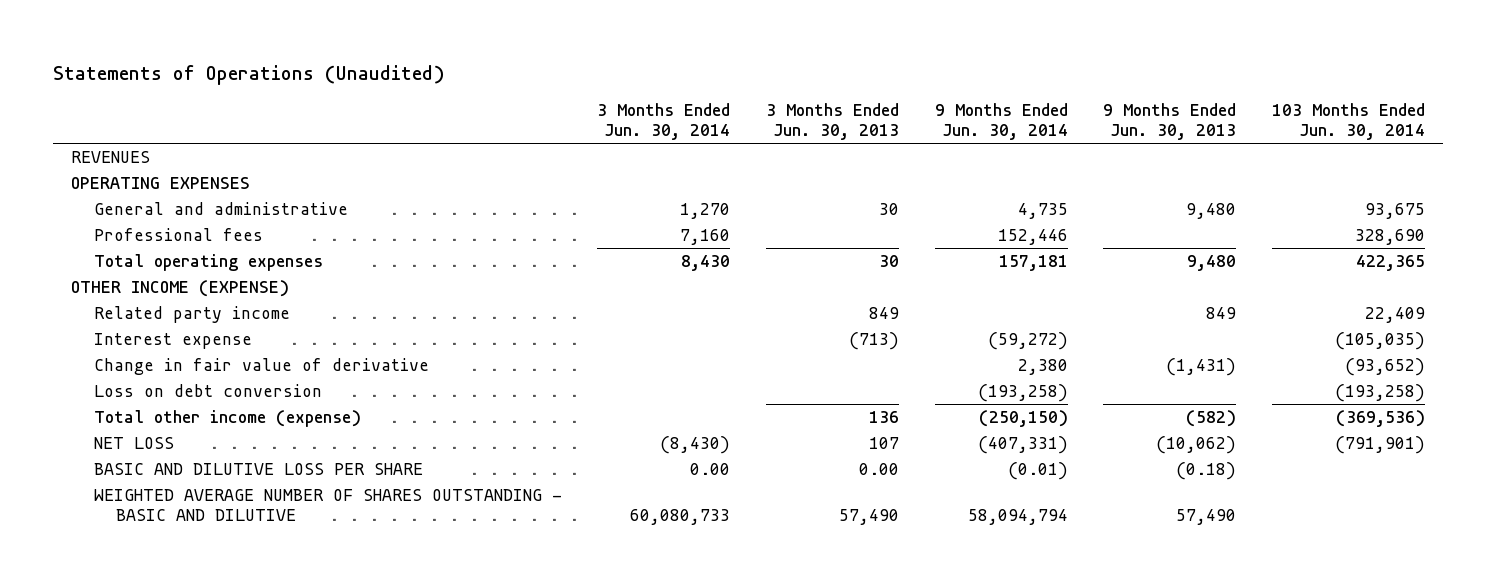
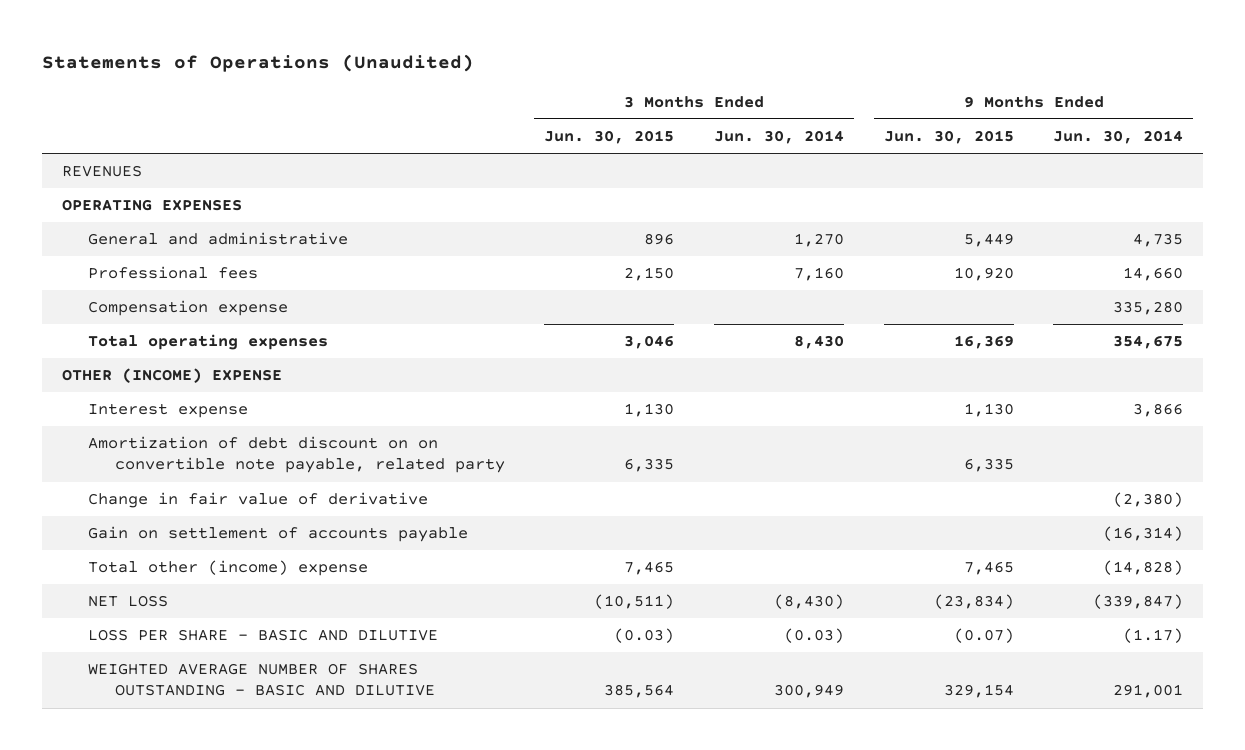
[765,103,899,141] 3 Months Ended Jun. 30, 2013 -> none
[1103,103,1237,141] 9 Months Ended Jun. 30, 2013 -> none
[1271,103,1425,141] 103 Months Ended Jun. 30, 2014 -> none
none -> [544,129,675,144] Jun. 30, 2015
none -> [883,129,1014,144] Jun. 30, 2015
[93,305,290,323] Related party income -> none
[93,383,322,397] Loss on debt conversion -> none
[997,228,1068,245] 152,446 -> [1123,267,1184,282] 14,660
none -> [88,300,289,317] Compensation expense
[998,254,1068,271] 157,181 -> [1113,335,1184,350] 354,675
[70,279,289,297] OTHER INCOME (EXPENSE) -> [61,368,282,384] OTHER (INCOME) EXPENSE
[987,331,1068,350] (59,272) -> [1133,403,1184,418] 3,866
none -> [88,436,505,474] Amortization of debt discount on on convertible note payable, related party
[1017,358,1068,375] 2,380 -> [1113,492,1184,508] (2,380)
none -> [88,526,469,543] Gain on settlement of accounts payable
[93,409,361,427] Total other income (expense) -> [88,560,369,577] Total other (income) expense
[978,409,1068,427] (250,150) -> [1103,560,1184,576] (14,828)
[977,435,1068,454] (407,331) -> [1093,594,1184,610] (339,847)
[93,462,423,475] BASIC AND DILUTIVE LOSS PER SHARE -> [88,629,439,642] LOSS PER SHARE - BASIC AND DILUTIVE
[690,462,731,475] 0.00 -> [784,628,845,644] (0.03)
[1007,461,1068,480] (0.01) -> [1123,628,1184,644] (1.17)
[630,509,731,526] 60,080,733 -> [774,684,845,699] 300,949
[967,509,1068,526] 58,094,794 -> [1113,684,1184,699] 291,001

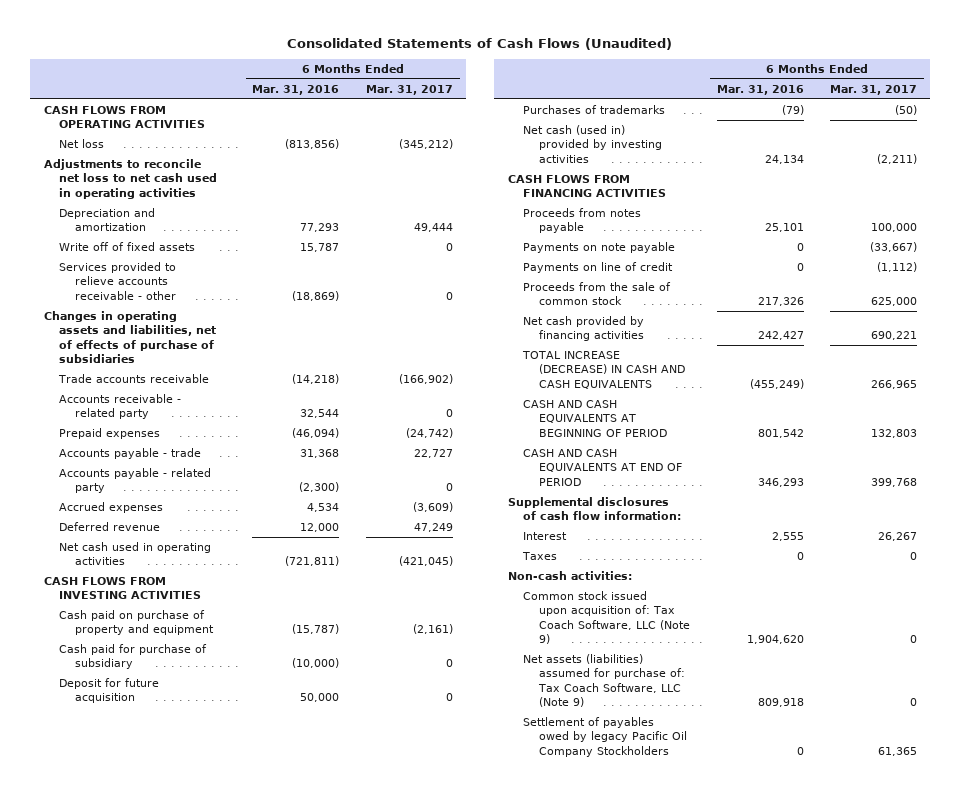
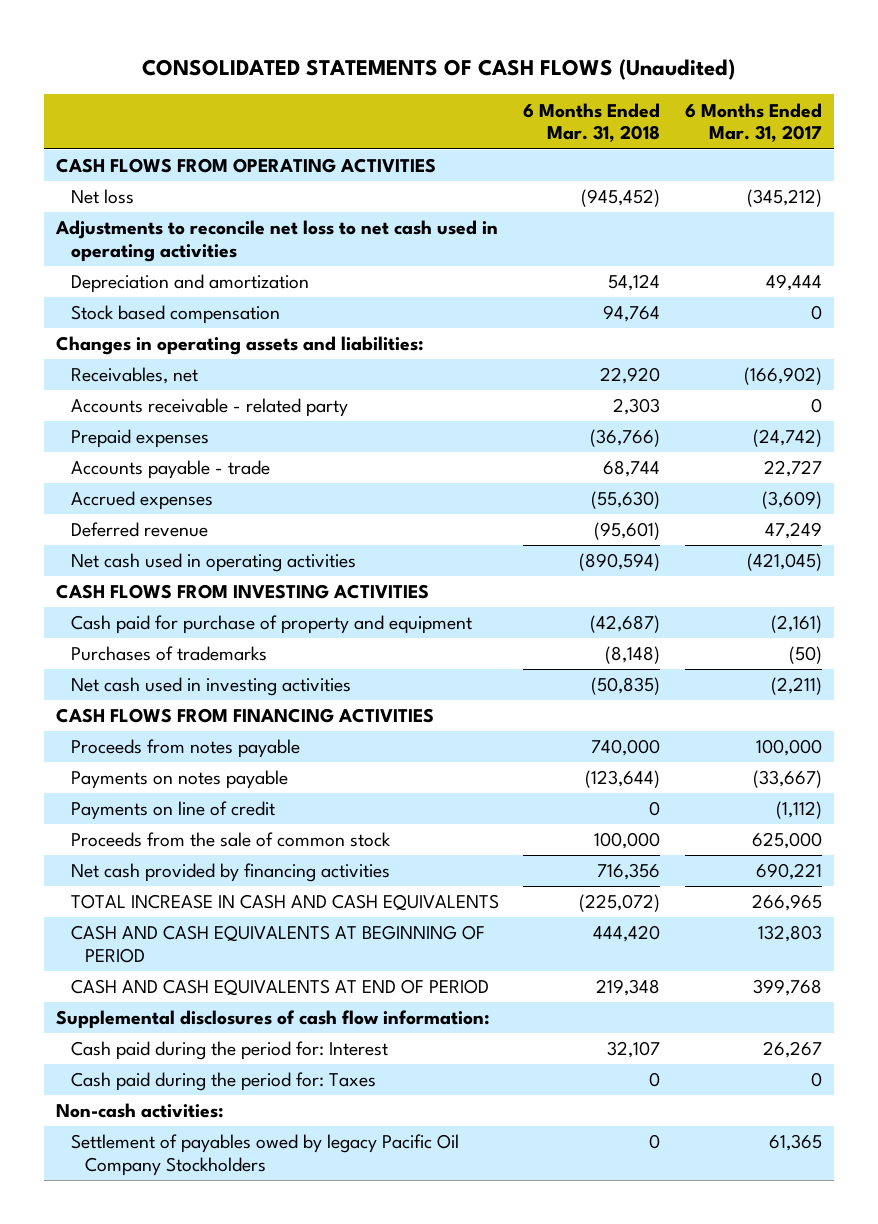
[287,37,673,50] Consolidated Statements of Cash Flows (Unaudited) -> [142,58,736,80] CONSOLIDATED STATEMENTS OF CASH FLOWS (Unaudited)
[252,84,340,95] Mar. 31, 2016 -> none
none -> [523,102,661,143] 6 Months Ended Mar. 31, 2018
[59,241,196,251] Write off of fixed assets -> none
[59,261,177,300] Services provided to relieve accounts receivable - other -> none
none -> [70,305,280,325] Stock based compensation
[43,310,217,364] Changes in operating assets and liabilities, net of effects of purchase of subsidiaries -> [56,336,425,356] Changes in operating assets and liabilities:
[58,373,210,383] Trade accounts receivable -> [70,367,198,385] Receivables, net
[59,467,212,494] Accounts payable - related party -> none
[59,643,208,670] Cash paid for purchase of subsidiary -> none
[59,677,160,704] Deposit for future acquisition -> none
[59,609,214,636] Cash paid on purchase of property and equipment -> [70,615,472,635] Cash paid for purchase of property and equipment
[523,124,662,163] Net cash (used in) provided by investing activities -> [70,677,351,697] Net cash used in investing activities
[523,241,676,253] Payments on note payable -> [70,770,288,790] Payments on notes payable
[522,350,685,389] TOTAL INCREASE (DECREASE) IN CASH AND CASH EQUIVALENTS -> [70,894,499,912] TOTAL INCREASE IN CASH AND CASH EQUIVALENTS
[523,531,568,540] Interest -> [70,1041,388,1061] Cash paid during the period for: Interest
[522,551,558,560] Taxes -> [70,1072,376,1092] Cash paid during the period for: Taxes
[523,590,690,645] Common stock issued upon acquisition of: Tax Coach Software, LLC (Note 9) -> none
[523,653,685,708] Net assets (liabilities) assumed for purchase of: Tax Coach Software, LLC (Note 9) -> none

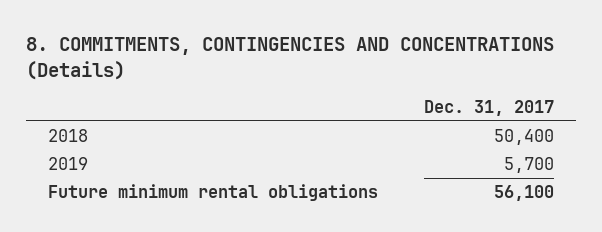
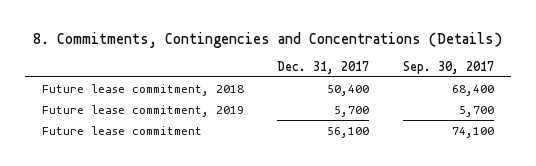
[25,37,554,80] 8. COMMITMENTS, CONTINGENCIES AND CONCENTRATIONS (Details) -> [32,31,502,48] 8. Commitments, Contingencies and Concentrations (Details)
none -> [403,60,495,74] Sep. 30, 2017
[48,128,89,142] 2018 -> [41,83,244,96] Future lease commitment, 2018
[48,156,89,170] 2019 -> [41,104,244,117] Future lease commitment, 2019
[48,183,379,201] Future minimum rental obligations -> [41,125,202,135] Future lease commitment

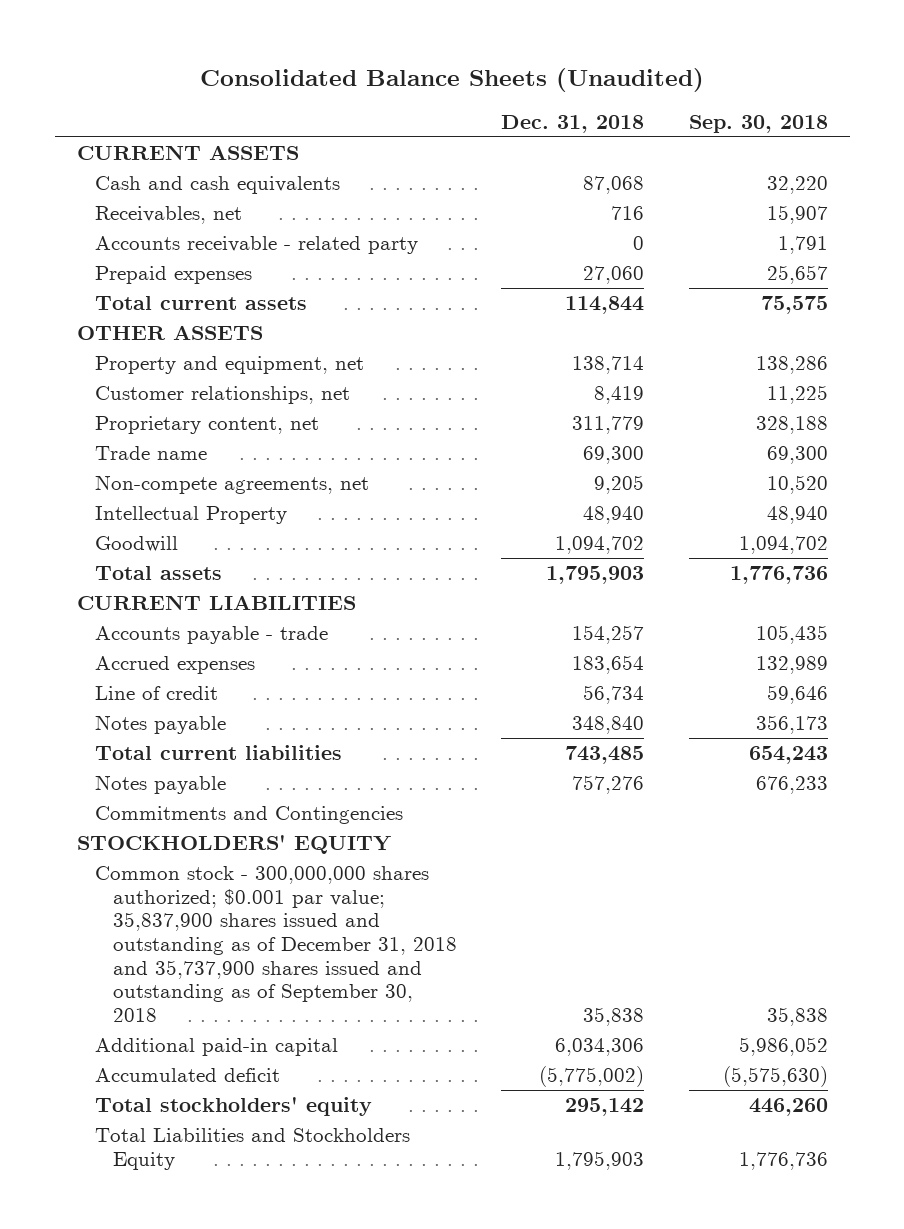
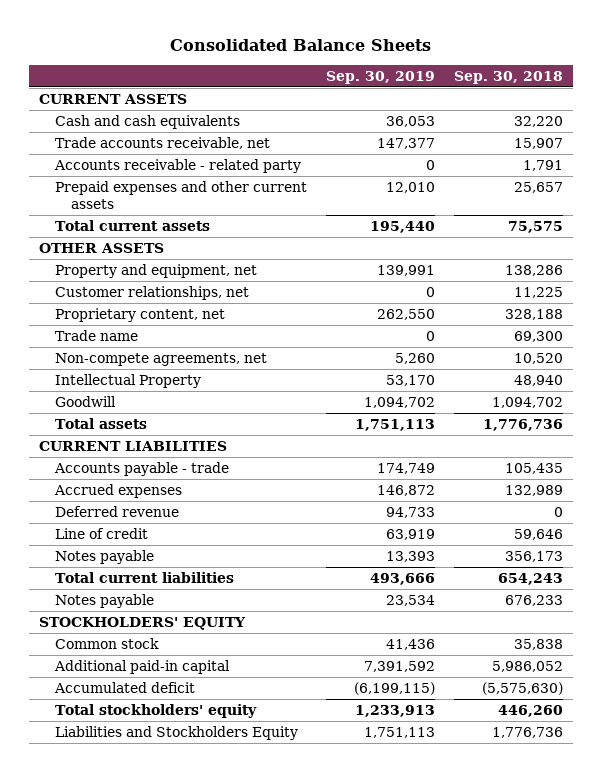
[200,68,705,93] Consolidated Balance Sheets (Unaudited) -> [170,38,432,51] Consolidated Balance Sheets
[501,114,645,133] Dec. 31, 2018 -> none
none -> [326,70,436,84] Sep. 30, 2019
[94,206,242,225] Receivables, net -> [55,137,271,150] Trade accounts receivable, net
[94,266,252,285] Prepaid expenses -> [55,181,308,210] Prepaid expenses and other current assets
none -> [55,506,180,518] Deferred revenue
[94,806,403,825] Commitments and Contingencies -> none
[94,866,457,1023] Common stock - 300,000,000 shares authorized; $0.001 par value; 35,837,900 shares issued and outstanding as of December 31, 2018 and 35,737,900 shares issued and outstanding as of September 30, 2018 -> [55,638,160,650] Common stock
[94,1128,410,1170] Total Liabilities and Stockholders Equity -> [55,726,299,741] Liabilities and Stockholders Equity

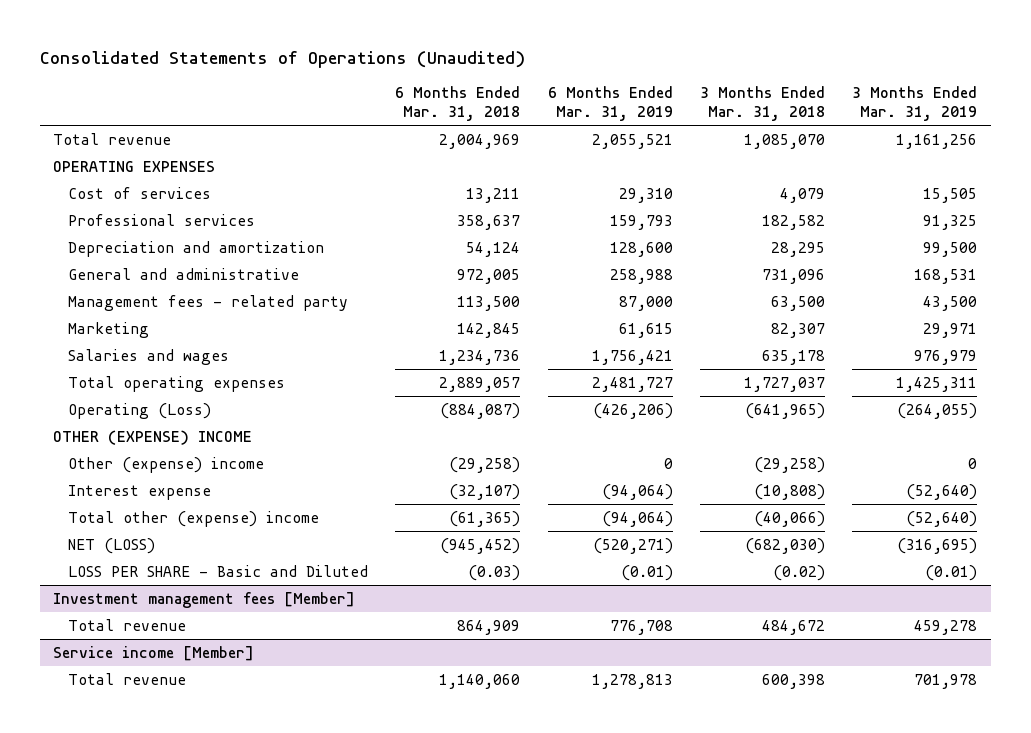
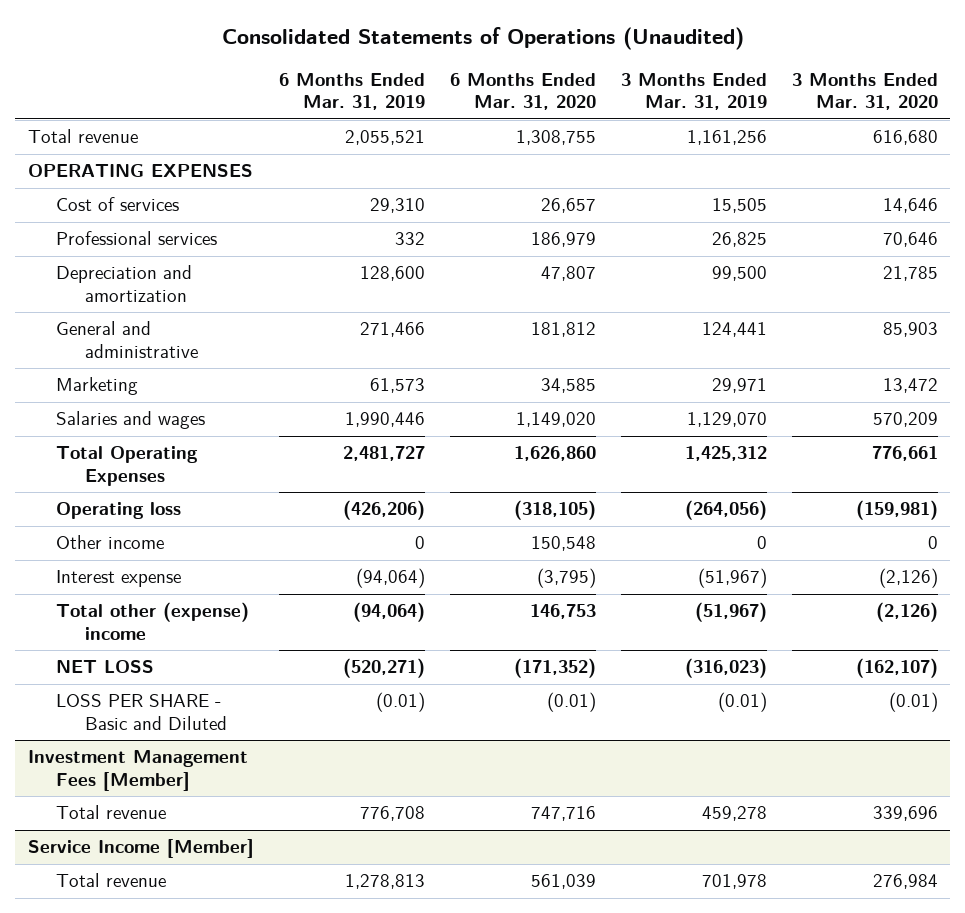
[395,85,521,122] 6 Months Ended Mar. 31, 2018 -> none
[699,85,825,122] 3 Months Ended Mar. 31, 2018 -> none
none -> [449,72,596,111] 6 Months Ended Mar. 31, 2020
none -> [791,72,938,111] 3 Months Ended Mar. 31, 2020
[609,214,673,230] 159,793 -> [394,232,425,246] 332
[923,214,978,230] 91,325 -> [711,232,767,248] 26,825
[67,294,348,311] Management fees - related party -> none
[53,429,253,445] OTHER (EXPENSE) INCOME -> none
[609,268,673,284] 258,988 -> [359,322,425,338] 271,466
[914,268,978,284] 168,531 -> [701,322,767,338] 124,441
[618,322,673,338] 61,615 -> [369,378,425,394] 61,573
[591,349,673,365] 1,756,421 -> [344,412,425,428] 1,990,446
[914,349,978,365] 976,979 -> [686,412,767,428] 1,129,070
[67,375,285,392] Total operating expenses -> [56,446,199,486] Total Operating Expenses
[896,376,978,392] 1,425,311 -> [684,446,767,462] 1,425,312
[67,402,211,419] Operating (Loss) -> [56,502,182,520] Operating loss
[897,402,978,419] (264,055) -> [684,500,767,521] (264,056)
[67,456,264,473] Other (expense) income -> [56,535,165,550] Other income
[906,483,978,500] (52,640) -> [697,568,767,589] (51,967)
[906,510,978,527] (52,640) -> [694,602,767,623] (51,967)
[67,537,155,554] NET (LOSS) -> [56,660,155,674] NET LOSS
[897,537,978,554] (316,695) -> [684,658,767,679] (316,023)
[53,591,356,608] Investment management fees [Member] -> [27,750,248,791] Investment Management Fees [Member]
[53,645,255,661] Service income [Member] -> [27,839,254,859] Service Income [Member]

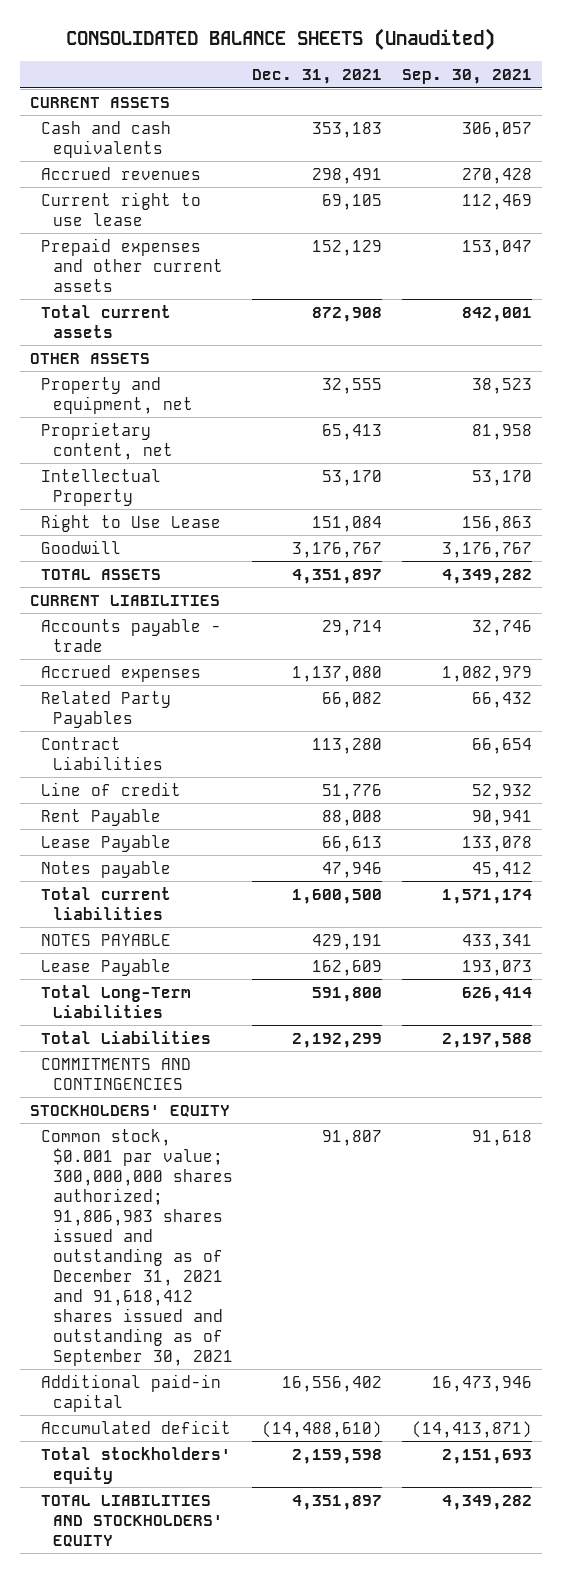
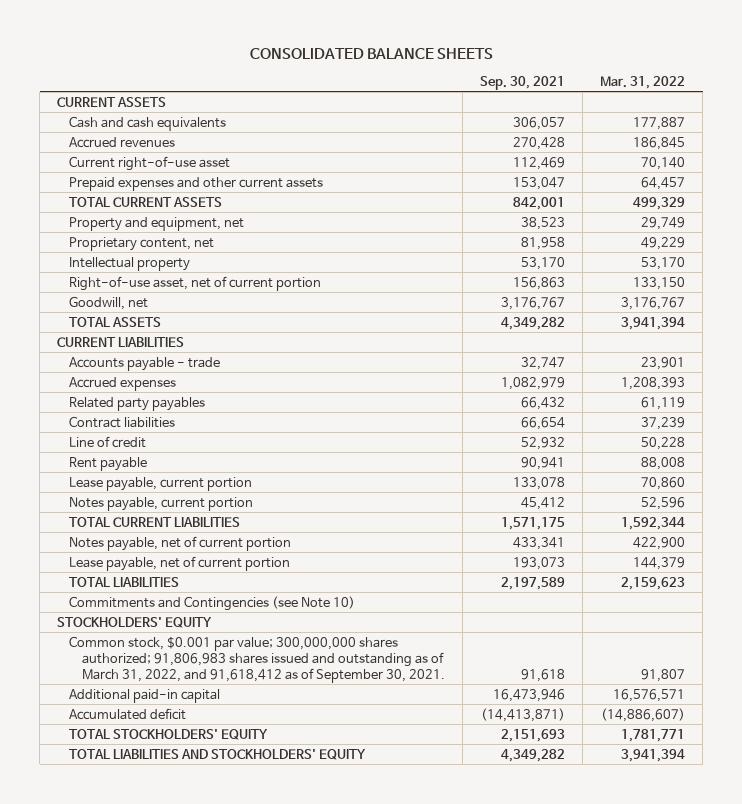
[65,28,495,51] CONSOLIDATED BALANCE SHEETS (Unaudited) -> [250,47,494,59] CONSOLIDATED BALANCE SHEETS
[252,69,383,85] Dec. 31, 2021 -> none
none -> [600,75,686,89] Mar. 31, 2022
[41,191,202,226] Current right to use lease -> [69,155,231,171] Current right-of-use asset
[29,352,150,364] OTHER ASSETS -> none
[41,304,172,338] Total current assets -> [69,196,223,207] TOTAL CURRENT ASSETS
[41,468,162,506] Intellectual Property -> [69,256,191,271] Intellectual property
[41,513,222,532] Right to Use Lease -> [69,275,322,291] Right-of-use asset, net of current portion
[41,539,122,554] Goodwill -> [69,295,149,310] Goodwill, net
[471,619,532,636] 32,746 -> [520,356,565,370] 32,747
[41,690,172,728] Related Party Payables -> [69,396,206,411] Related party payables
[41,736,163,770] Contract Liabilities -> [69,415,176,428] Contract liabilities
[41,984,192,1018] Total Long-Term Liabilities -> none
[41,808,162,826] Rent Payable -> [69,456,148,471] Rent payable
[41,834,172,852] Lease Payable -> [69,476,253,491] Lease payable, current portion
[41,860,172,878] Notes payable -> [69,496,254,511] Notes payable, current portion
[41,886,172,920] Total current liabilities -> [69,516,241,527] TOTAL CURRENT LIABILITIES
[441,888,532,904] 1,571,174 -> [500,516,565,530] 1,571,175
[41,933,172,946] NOTES PAYABLE -> [69,535,292,551] Notes payable, net of current portion
[41,958,172,976] Lease Payable -> [69,555,291,571] Lease payable, net of current portion
[41,1030,212,1044] Total Liabilities -> [69,576,180,587] TOTAL LIABILITIES
[441,1032,532,1048] 2,197,588 -> [500,576,565,590] 2,197,589
[41,1057,192,1090] COMMITMENTS AND CONTINGENCIES -> [69,595,356,611] Commitments and Contingencies (see Note 10)
[41,1128,233,1366] Common stock, $0.001 par value; 300,000,000 shares authorized; 91,806,983 shares issued and outstanding as of December 31, 2021 and 91,618,412 shares issued and outstanding as of September 30, 2021 -> [69,635,445,683] Common stock, $0.001 par value; 300,000,000 shares authorized; 91,806,983 shares issued and outstanding as of March 31, 2022, and 91,618,412 as of September 30, 2021.
[41,1446,232,1484] Total stockholders' equity -> [69,728,269,740] TOTAL STOCKHOLDERS' EQUITY

